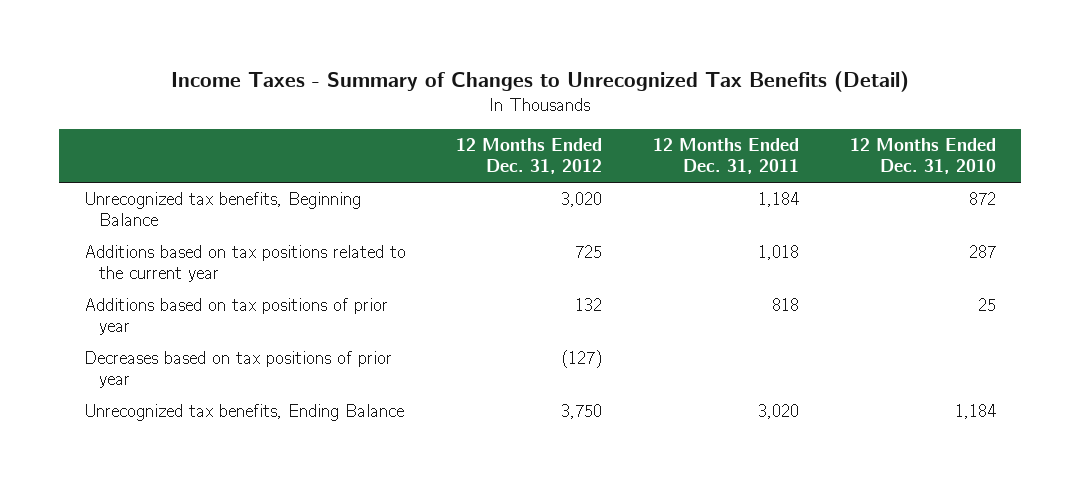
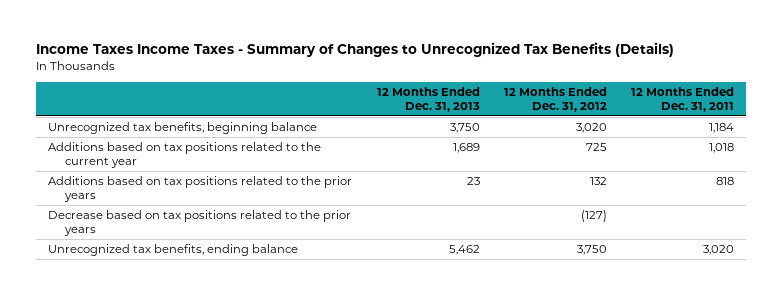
[170,70,909,92] Income Taxes - Summary of Changes to Unrecognized Tax Benefits (Detail) -> [36,42,675,58] Income Taxes Income Taxes - Summary of Changes to Unrecognized Tax Benefits (Details)
[849,138,996,175] 12 Months Ended Dec. 31, 2010 -> none
none -> [376,87,480,113] 12 Months Ended Dec. 31, 2013
[83,192,361,227] Unrecognized tax benefits, Beginning Balance -> [48,121,318,134] Unrecognized tax benefits, beginning balance
[83,298,388,336] Additions based on tax positions of prior year -> [48,175,353,203] Additions based on tax positions related to the prior years
[83,351,392,389] Decreases based on tax positions of prior year -> [48,209,352,237] Decrease based on tax positions related to the prior years
[83,404,404,422] Unrecognized tax benefits, Ending Balance -> [48,243,299,256] Unrecognized tax benefits, ending balance

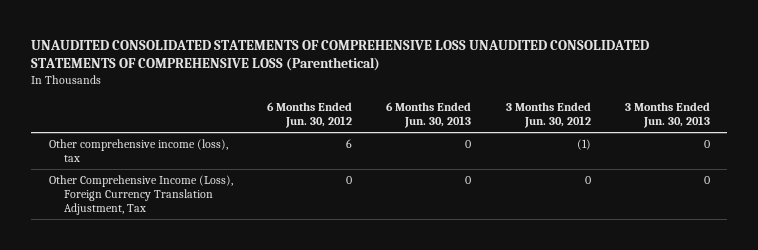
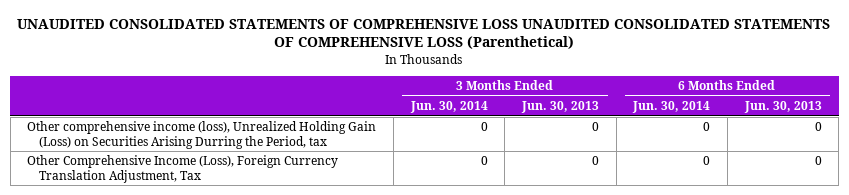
[266,102,352,129] 6 Months Ended Jun. 30, 2012 -> none
[505,102,591,129] 3 Months Ended Jun. 30, 2012 -> none
none -> [409,101,488,114] Jun. 30, 2014
none -> [632,101,711,114] Jun. 30, 2014
[48,139,228,163] Other comprehensive income (loss), tax -> [27,121,377,149] Other comprehensive income (loss), Unrealized Holding Gain (Loss) on Securities Arising Durring the Period, tax

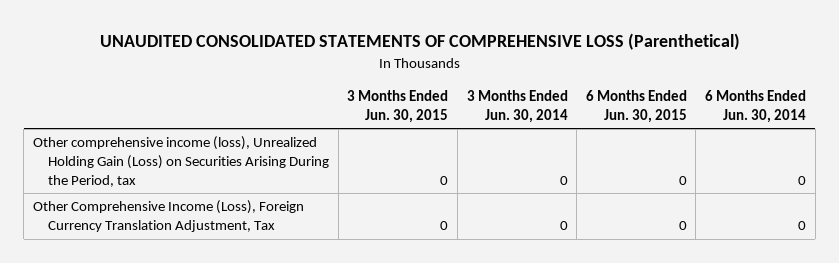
[17,18,831,50] UNAUDITED CONSOLIDATED STATEMENTS OF COMPREHENSIVE LOSS UNAUDITED CONSOLIDATED STATEMENTS OF COMPREHENSIVE LOSS (Parenthetical) -> [99,33,740,51] UNAUDITED CONSOLIDATED STATEMENTS OF COMPREHENSIVE LOSS (Parenthetical)
[520,101,599,114] Jun. 30, 2013 -> none
[743,101,822,114] Jun. 30, 2013 -> none
none -> [347,90,449,124] 3 Months Ended Jun. 30, 2015
none -> [585,90,687,124] 6 Months Ended Jun. 30, 2015
[27,121,377,149] Other comprehensive income (loss), Unrealized Holding Gain (Loss) on Securities Arising Durring the Period, tax -> [32,136,329,187] Other comprehensive income (loss), Unrealized Holding Gain (Loss) on Securities Arising During the Period, tax

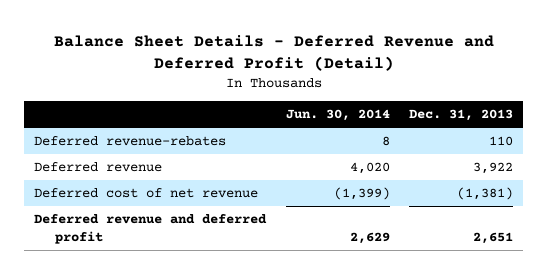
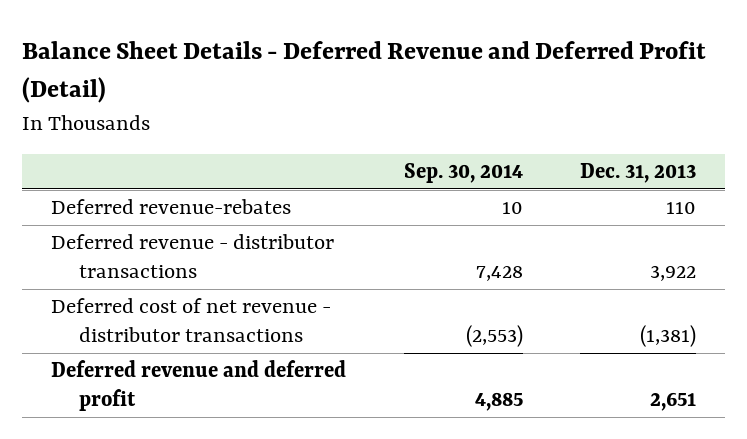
[285,109,390,122] Jun. 30, 2014 -> none
none -> [403,163,523,184] Sep. 30, 2014
[33,162,162,173] Deferred revenue -> [50,234,334,279] Deferred revenue - distributor transactions
[33,188,258,199] Deferred cost of net revenue -> [50,298,331,343] Deferred cost of net revenue - distributor transactions

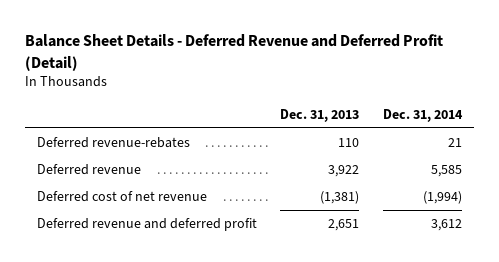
[403,163,523,184] Sep. 30, 2014 -> none
none -> [383,108,464,122] Dec. 31, 2014
[50,234,334,279] Deferred revenue - distributor transactions -> [36,164,141,176] Deferred revenue
[50,298,331,343] Deferred cost of net revenue - distributor transactions -> [36,191,207,203] Deferred cost of net revenue

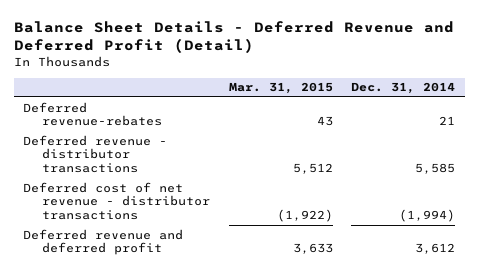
[280,108,360,122] Dec. 31, 2013 -> none
none -> [228,82,333,95] Mar. 31, 2015
[36,164,141,176] Deferred revenue -> [23,134,168,174] Deferred revenue - distributor transactions
[36,191,207,203] Deferred cost of net revenue -> [23,181,210,221] Deferred cost of net revenue - distributor transactions

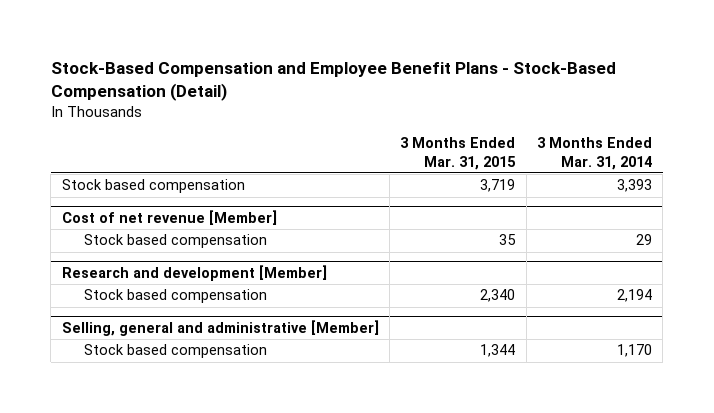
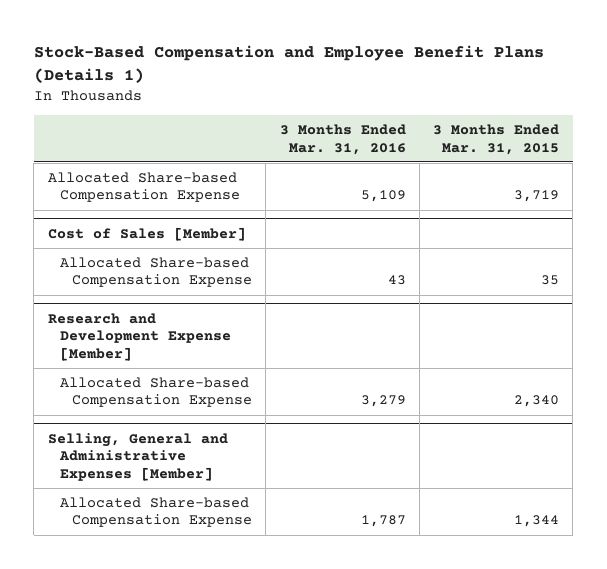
[50,61,616,101] Stock-Based Compensation and Employee Benefit Plans - Stock-Based Compensation (Detail) -> [33,45,544,84] Stock-Based Compensation and Employee Benefit Plans (Details 1)
[536,136,652,170] 3 Months Ended Mar. 31, 2014 -> none
none -> [279,123,406,155] 3 Months Ended Mar. 31, 2016
[61,179,245,194] Stock based compensation -> [47,171,240,203] Allocated Share-based Compensation Expense
[61,209,277,225] Cost of net revenue [Member] -> [47,226,246,241] Cost of Sales [Member]
[84,234,268,249] Stock based compensation -> [59,256,252,288] Allocated Share-based Compensation Expense
[61,264,327,281] Research and development [Member] -> [47,312,231,362] Research and Development Expense [Member]
[84,289,268,304] Stock based compensation -> [59,376,252,408] Allocated Share-based Compensation Expense
[61,319,379,336] Selling, general and administrative [Member] -> [47,432,228,482] Selling, General and Administrative Expenses [Member]
[84,344,268,359] Stock based compensation -> [59,496,252,528] Allocated Share-based Compensation Expense

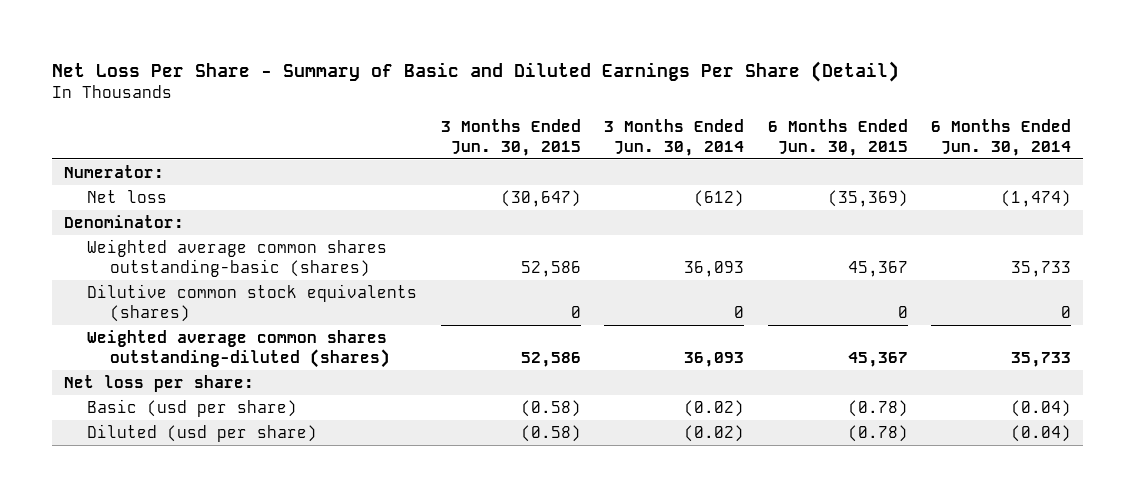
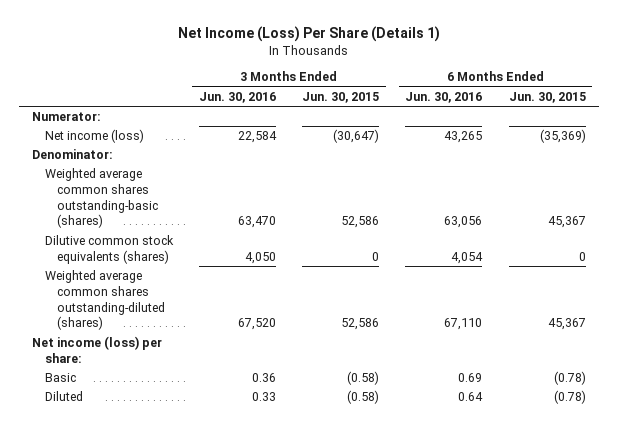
[52,60,900,82] Net Loss Per Share - Summary of Basic and Diluted Earnings Per Share (Detail) -> [178,26,441,43] Net Income (Loss) Per Share (Details 1)
[604,118,745,156] 3 Months Ended Jun. 30, 2014 -> none
[931,118,1072,156] 6 Months Ended Jun. 30, 2014 -> none
none -> [198,91,276,103] Jun. 30, 2016
none -> [405,91,483,103] Jun. 30, 2016
[86,190,167,204] Net loss -> [44,129,144,144] Net income (loss)
[64,375,255,393] Net loss per share: -> [32,336,163,363] Net income (loss) per share:
[86,399,297,418] Basic (usd per share) -> [44,373,76,383] Basic
[86,424,317,443] Diluted (usd per share) -> [44,391,83,402] Diluted

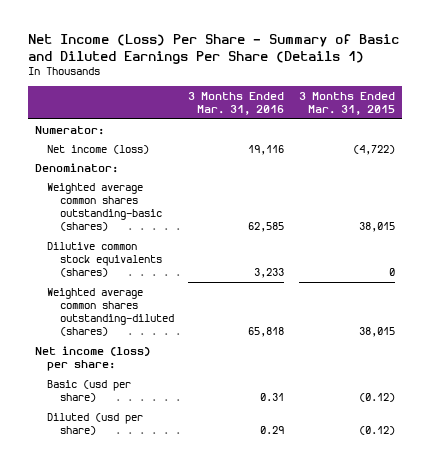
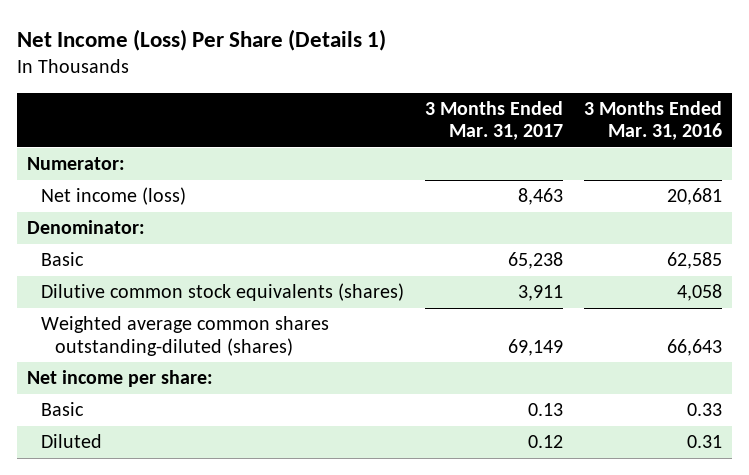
[27,34,399,64] Net Income (Loss) Per Share - Summary of Basic and Diluted Earnings Per Share (Details 1) -> [16,28,386,51] Net Income (Loss) Per Share (Details 1)
[298,91,395,115] 3 Months Ended Mar. 31, 2015 -> none
none -> [424,100,563,141] 3 Months Ended Mar. 31, 2017
[248,144,285,155] 19,116 -> [666,188,722,206] 20,681
[47,182,162,232] Weighted average common shares outstanding-basic (shares) -> [41,252,85,267] Basic
[254,268,285,279] 3,233 -> [676,284,722,302] 4,058
[248,327,285,338] 65,818 -> [666,338,722,356] 66,643
[35,345,151,371] Net income (loss) per share: -> [26,370,213,388] Net income per share:
[47,379,132,402] Basic (usd per share) -> [41,402,85,417] Basic
[260,392,285,401] 0.31 -> [686,403,722,417] 0.33
[47,412,144,435] Diluted (usd per share) -> [41,434,103,449] Diluted
[260,425,285,434] 0.29 -> [686,435,722,449] 0.31

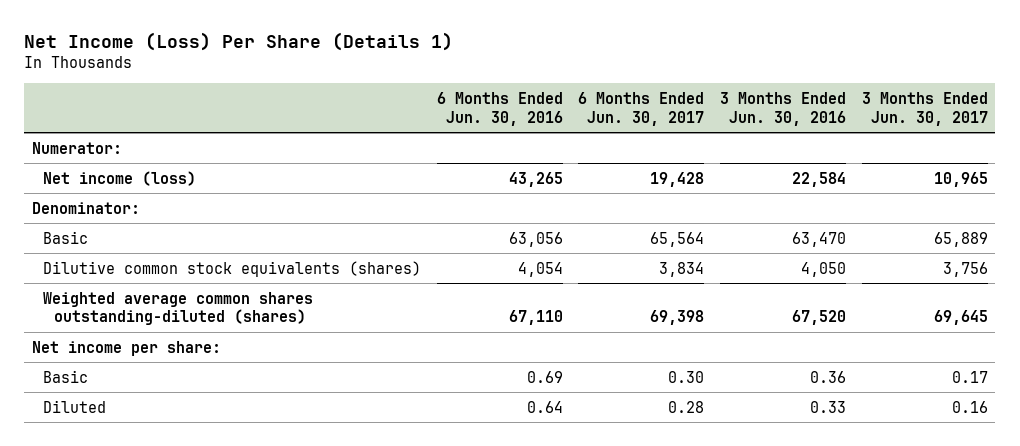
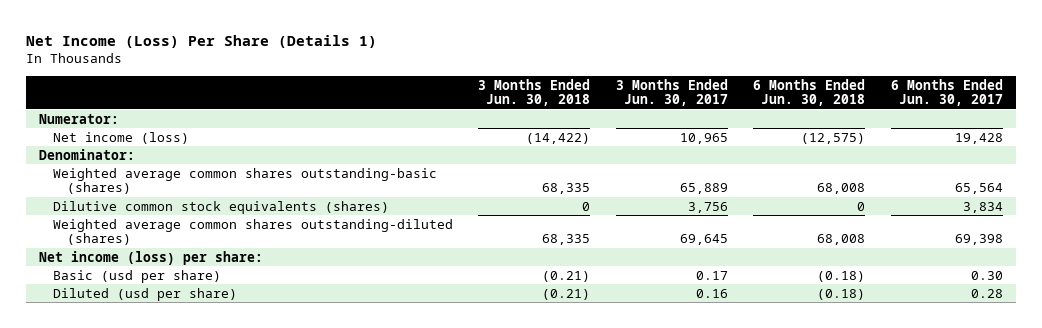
[436,92,563,126] 6 Months Ended Jun. 30, 2016 -> none
[719,92,846,126] 3 Months Ended Jun. 30, 2016 -> none
none -> [478,78,591,107] 3 Months Ended Jun. 30, 2018
none -> [753,78,866,107] 6 Months Ended Jun. 30, 2018
[42,230,88,244] Basic -> [53,167,438,195] Weighted average common shares outstanding-basic (shares)
[32,340,222,356] Net income per share: -> [38,250,263,265] Net income (loss) per share:
[42,369,88,383] Basic -> [53,269,222,283] Basic (usd per share)
[42,399,106,413] Diluted -> [53,287,238,301] Diluted (usd per share)

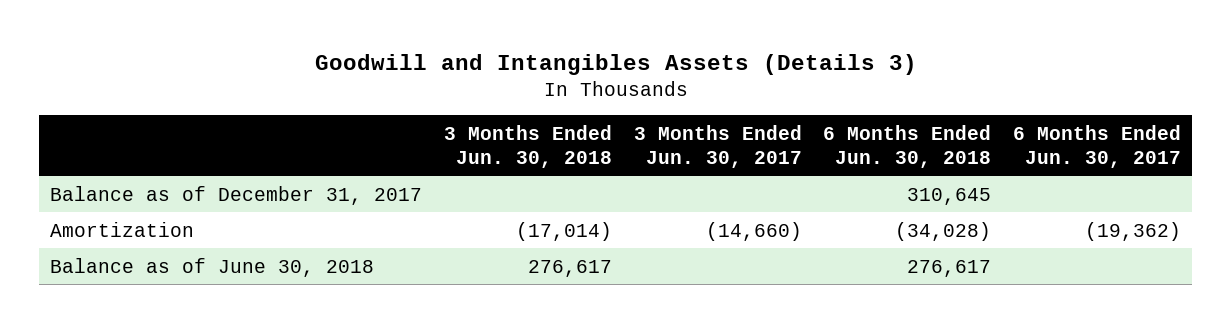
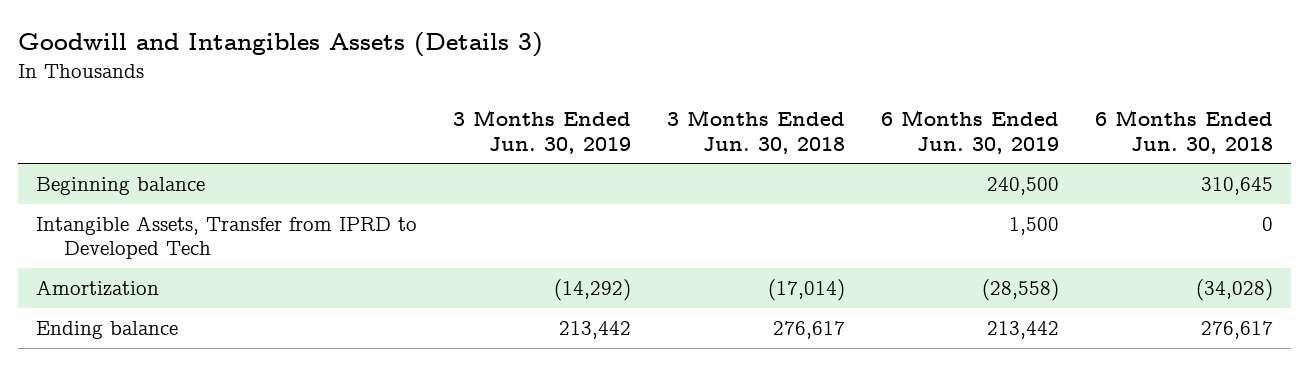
[633,124,802,168] 3 Months Ended Jun. 30, 2017 -> none
[1013,124,1182,168] 6 Months Ended Jun. 30, 2017 -> none
none -> [452,110,631,154] 3 Months Ended Jun. 30, 2019
none -> [880,110,1059,154] 6 Months Ended Jun. 30, 2019
[50,185,423,205] Balance as of December 31, 2017 -> [35,176,205,195] Beginning balance
none -> [35,215,417,260] Intangible Assets, Transfer from IPRD to Developed Tech
[50,257,375,277] Balance as of June 30, 2018 -> [35,320,178,339] Ending balance

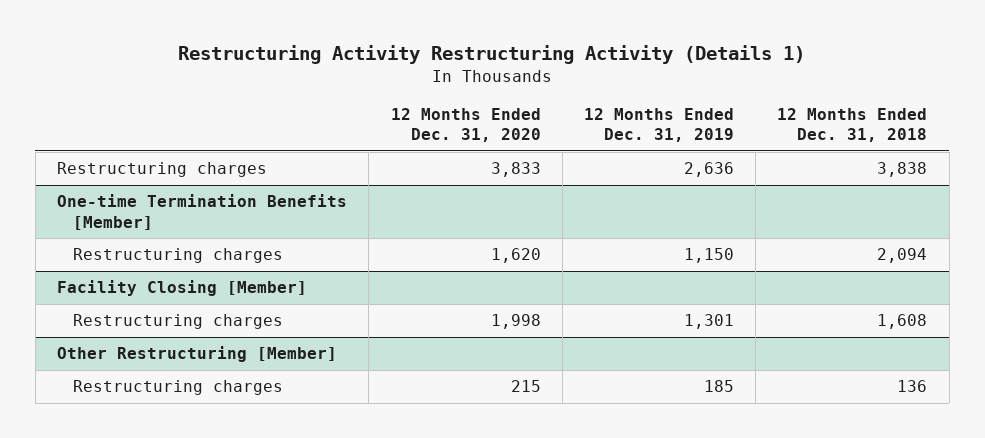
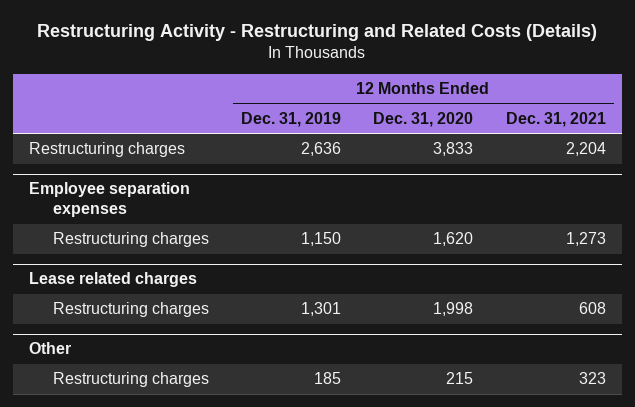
[178,45,806,65] Restructuring Activity Restructuring Activity (Details 1) -> [37,24,598,42] Restructuring Activity - Restructuring and Related Costs (Details)
[777,107,928,143] 12 Months Ended Dec. 31, 2018 -> none
none -> [505,111,606,127] Dec. 31, 2021
[57,194,348,230] One-time Termination Benefits [Member] -> [28,182,190,218] Employee separation expenses
[57,280,308,297] Facility Closing [Member] -> [28,272,197,288] Lease related charges
[57,346,338,363] Other Restructuring [Member] -> [28,342,71,355] Other

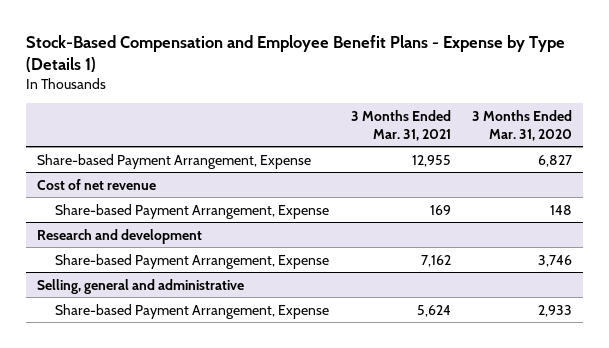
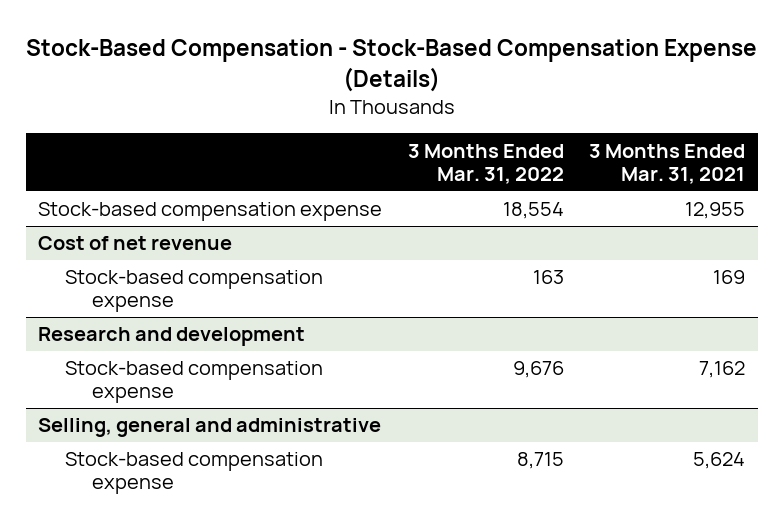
[26,35,566,73] Stock-Based Compensation and Employee Benefit Plans - Expense by Type (Details 1) -> [25,39,757,92] Stock-Based Compensation - Stock-Based Compensation Expense (Details)
[472,110,573,141] 3 Months Ended Mar. 31, 2020 -> none
none -> [407,143,564,184] 3 Months Ended Mar. 31, 2022
[36,153,311,169] Share-based Payment Arrangement, Expense -> [38,202,383,222] Stock-based compensation expense
[55,203,330,219] Share-based Payment Arrangement, Expense -> [65,270,324,313] Stock-based compensation expense
[55,253,330,269] Share-based Payment Arrangement, Expense -> [65,361,324,404] Stock-based compensation expense
[55,303,330,319] Share-based Payment Arrangement, Expense -> [65,452,324,495] Stock-based compensation expense

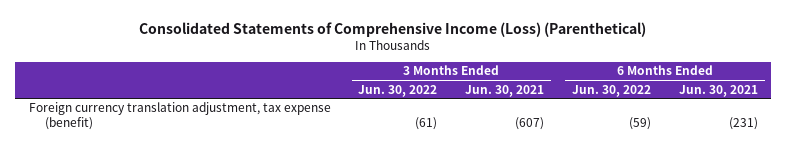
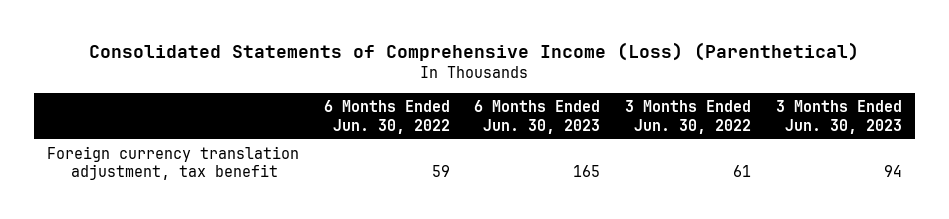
[465,84,545,97] Jun. 30, 2021 -> none
[678,84,758,97] Jun. 30, 2021 -> none
none -> [474,100,601,134] 6 Months Ended Jun. 30, 2023
none -> [776,100,903,134] 3 Months Ended Jun. 30, 2023
[28,102,331,131] Foreign currency translation adjustment, tax expense (benefit) -> [46,145,299,181] Foreign currency translation adjustment, tax benefit
[415,117,438,131] (61) -> [733,165,752,178] 61
[628,117,651,131] (59) -> [431,165,450,178] 59

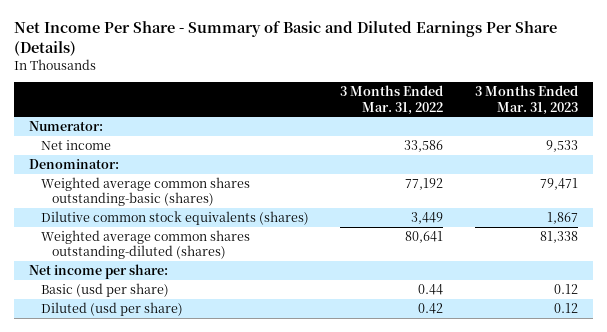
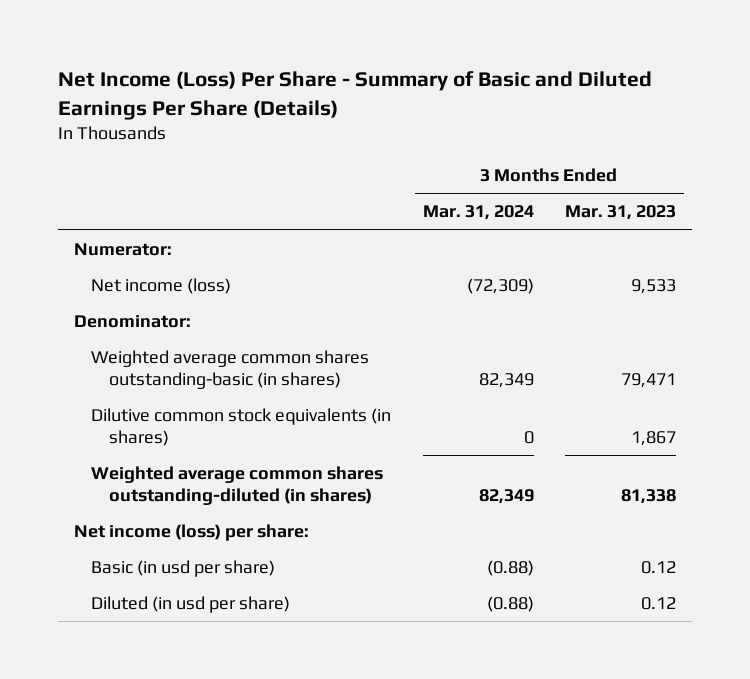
[13,21,557,56] Net Income Per Share - Summary of Basic and Diluted Earnings Per Share (Details) -> [58,71,653,120] Net Income (Loss) Per Share - Summary of Basic and Diluted Earnings Per Share (Details)
[340,85,444,115] 3 Months Ended Mar. 31, 2022 -> none
none -> [422,205,534,221] Mar. 31, 2024
[40,139,111,150] Net income -> [91,277,232,294] Net income (loss)
[40,176,250,207] Weighted average common shares outstanding-basic (shares) -> [91,349,370,389] Weighted average common shares outstanding-basic (in shares)
[40,210,309,225] Dilutive common stock equivalents (shares) -> [91,407,392,446] Dilutive common stock equivalents (in shares)
[40,229,250,260] Weighted average common shares outstanding-diluted (shares) -> [91,465,384,505] Weighted average common shares outstanding-diluted (in shares)
[29,263,169,279] Net income per share: -> [73,523,309,541] Net income (loss) per share:
[40,282,169,297] Basic (usd per share) -> [91,559,276,577] Basic (in usd per share)
[40,301,183,316] Diluted (usd per share) -> [91,595,291,613] Diluted (in usd per share)

